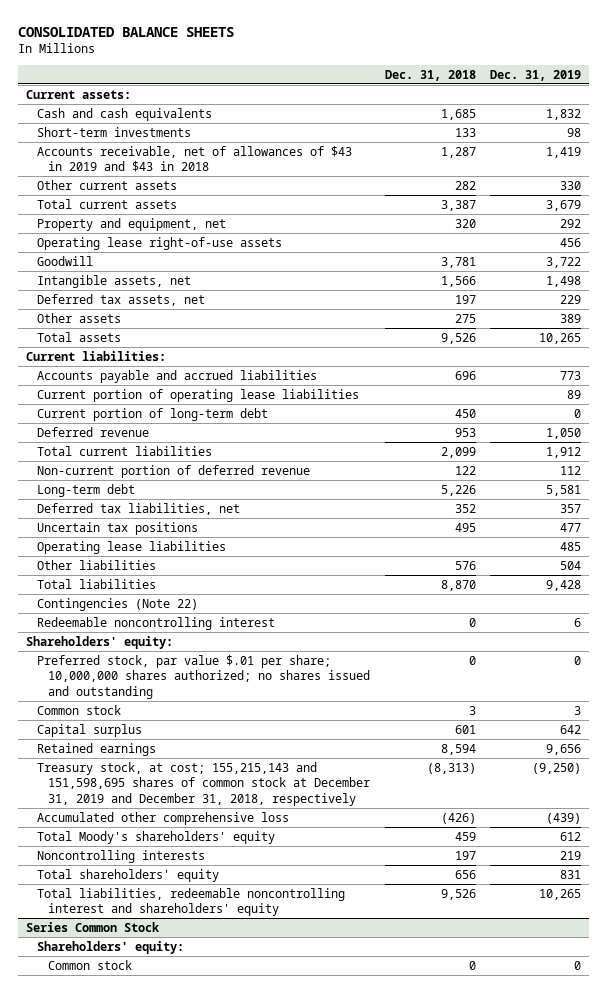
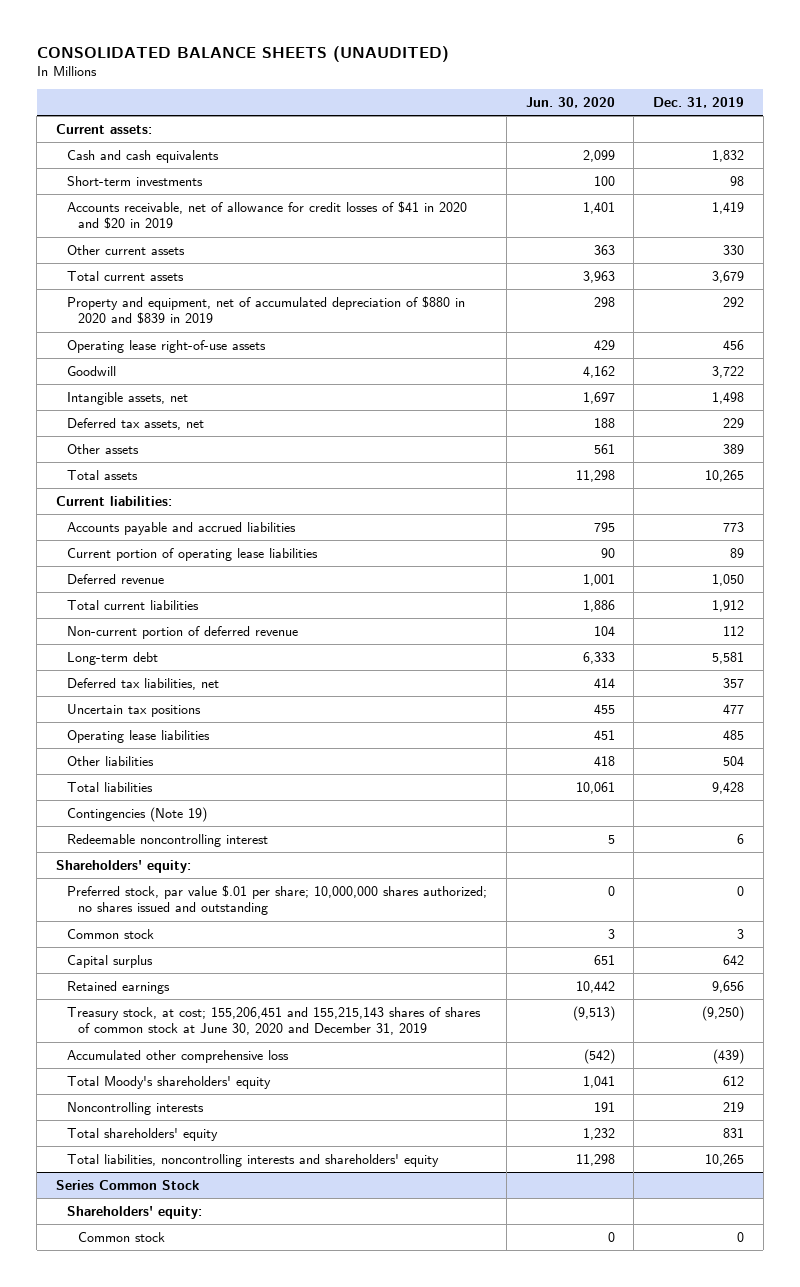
[18,27,235,38] CONSOLIDATED BALANCE SHEETS -> [36,45,449,62] CONSOLIDATED BALANCE SHEETS (UNAUDITED)
[384,70,476,82] Dec. 31, 2018 -> none
none -> [525,97,615,109] Jun. 30, 2020
[36,145,352,173] Accounts receivable, net of allowances of $43 in 2019 and $43 in 2018 -> [67,200,468,230] Accounts receivable, net of allowance for credit losses of $41 in 2020 and $20 in 2019
[36,217,226,231] Property and equipment, net -> [67,295,466,325] Property and equipment, net of accumulated depreciation of $880 in 2020 and $839 in 2019
[36,407,268,421] Current portion of long-term debt -> none
[36,597,198,611] Contingencies (Note 22) -> [67,806,208,822] Contingencies (Note 19)
[36,761,370,806] Treasury stock, at cost; 155,215,143 and 151,598,695 shares of common stock at December 31, 2019 and December 31, 2018, respectively -> [67,1006,482,1036] Treasury stock, at cost; 155,206,451 and 155,215,143 shares of shares of common stock at June 30, 2020 and December 31, 2019
[36,887,345,917] Total liabilities, redeemable noncontrolling interest and shareholders' equity -> [67,1153,440,1167] Total liabilities, noncontrolling interests and shareholders' equity

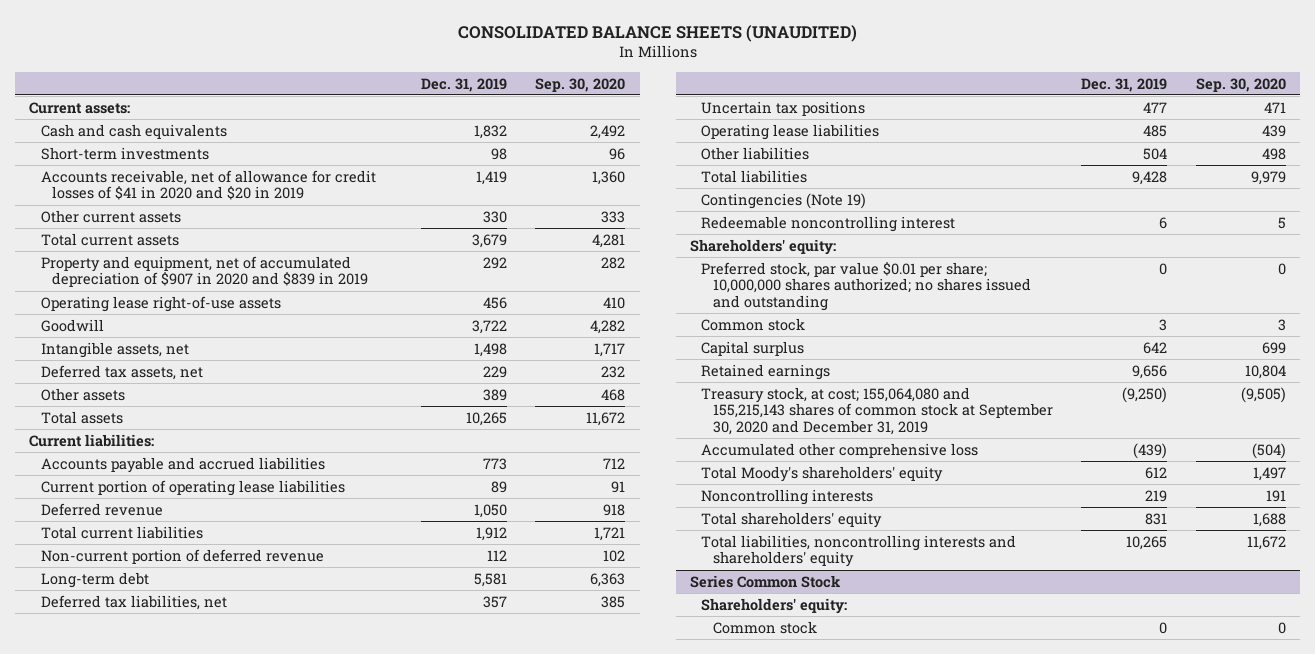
[525,97,615,109] Jun. 30, 2020 -> none
none -> [535,77,626,92] Sep. 30, 2020
[67,295,466,325] Property and equipment, net of accumulated depreciation of $880 in 2020 and $839 in 2019 -> [40,255,369,288] Property and equipment, net of accumulated depreciation of $907 in 2020 and $839 in 2019
[67,884,488,916] Preferred stock, par value $.01 per share; 10,000,000 shares authorized; no shares issued and outstanding -> [701,261,1031,312] Preferred stock, par value $0.01 per share; 10,000,000 shares authorized; no shares issued and outstanding
[67,1006,482,1036] Treasury stock, at cost; 155,206,451 and 155,215,143 shares of shares of common stock at June 30, 2020 and December 31, 2019 -> [701,386,1053,436] Treasury stock, at cost; 155,064,080 and 155,215,143 shares of common stock at September 30, 2020 and December 31, 2019

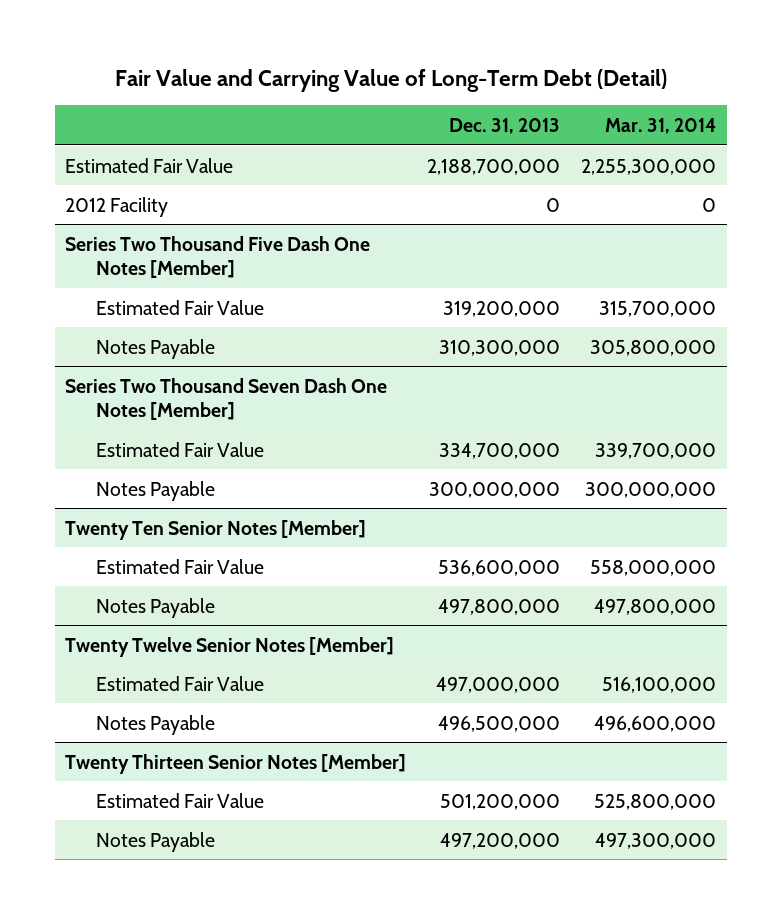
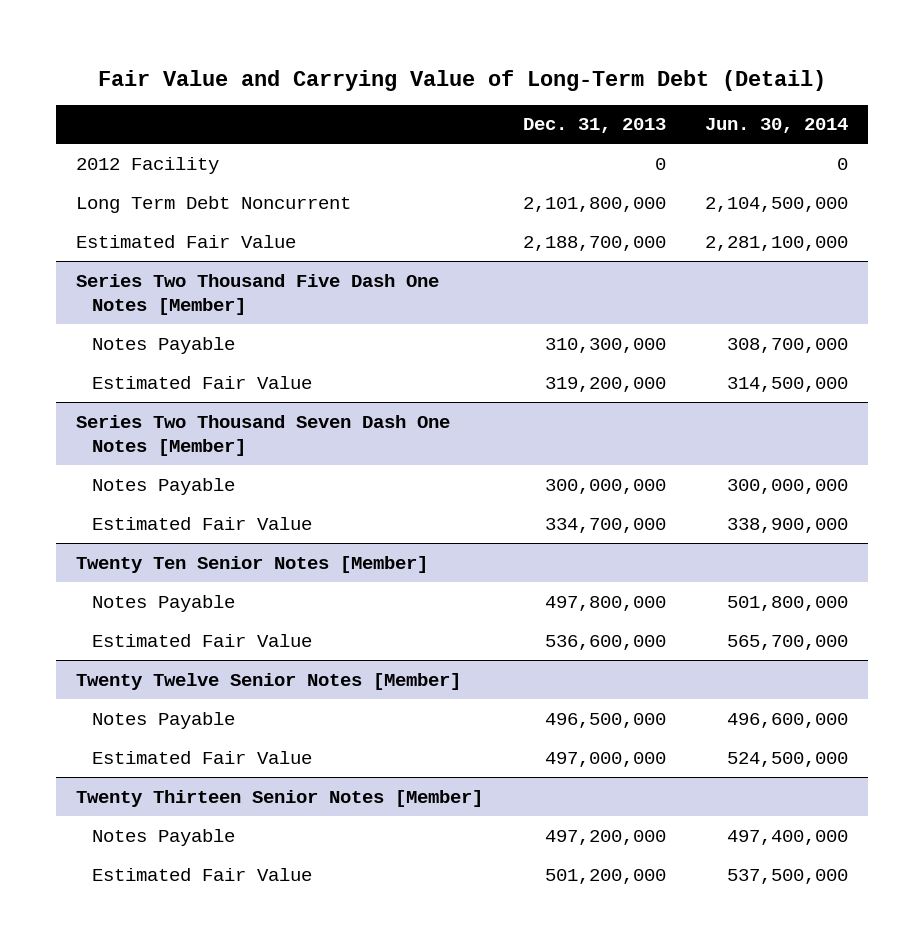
[605,117,717,134] Mar. 31, 2014 -> none
none -> [705,118,849,134] Jun. 30, 2014
none -> [76,195,352,213] Long Term Debt Noncurrent
[65,157,234,173] Estimated Fair Value -> [76,234,297,248] Estimated Fair Value
[96,299,265,315] Estimated Fair Value -> [92,375,313,389] Estimated Fair Value
[96,441,265,457] Estimated Fair Value -> [92,516,313,530] Estimated Fair Value
[96,558,265,574] Estimated Fair Value -> [92,633,313,647] Estimated Fair Value
[96,675,265,691] Estimated Fair Value -> [92,750,313,764] Estimated Fair Value
[96,792,265,808] Estimated Fair Value -> [92,867,313,881] Estimated Fair Value

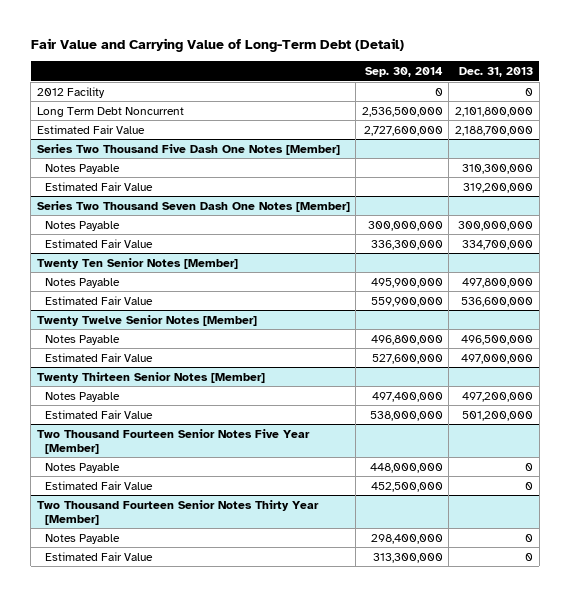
[705,118,849,134] Jun. 30, 2014 -> none
none -> [364,66,443,77] Sep. 30, 2014
none -> [36,428,310,454] Two Thousand Fourteen Senior Notes Five Year [Member]
none -> [45,462,121,473] Notes Payable
none -> [45,480,154,490] Estimated Fair Value
none -> [36,499,319,525] Two Thousand Fourteen Senior Notes Thirty Year [Member]
none -> [45,533,121,544] Notes Payable
none -> [45,551,154,561] Estimated Fair Value

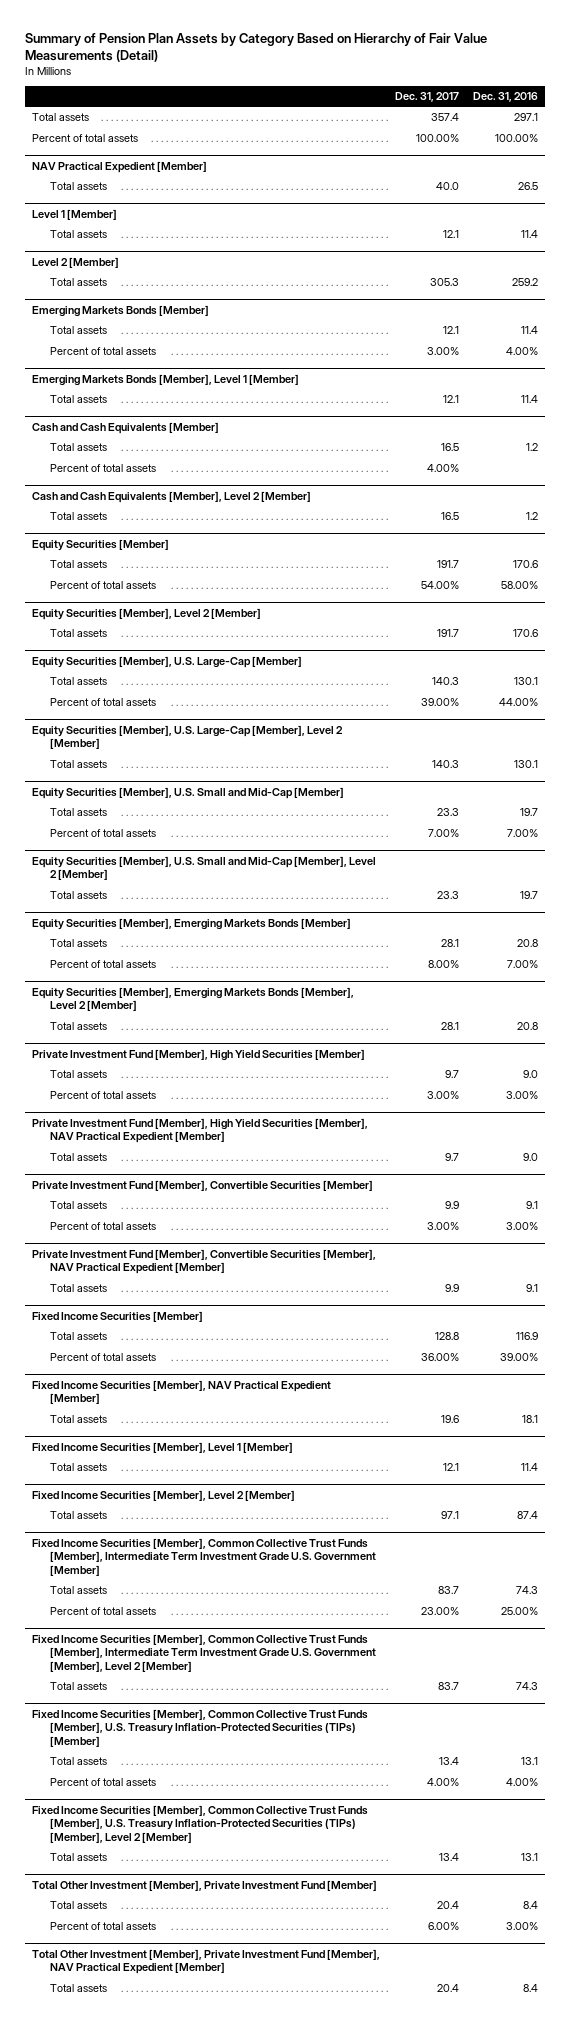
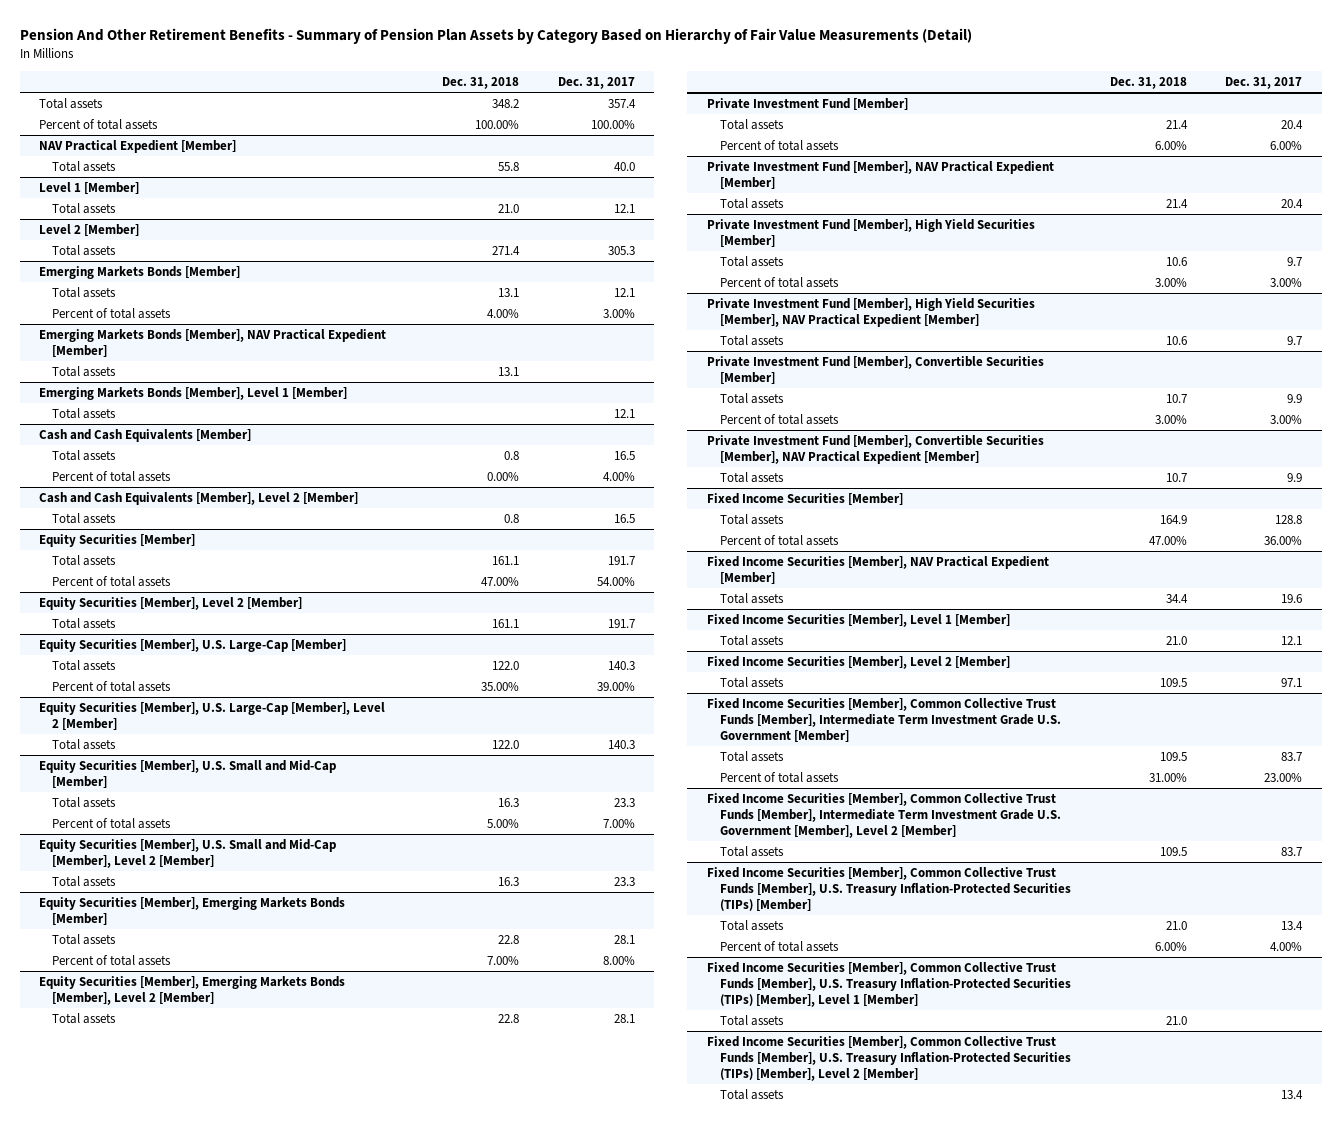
[25,32,488,62] Summary of Pension Plan Assets by Category Based on Hierarchy of Fair Value Measurements (Detail) -> [19,28,972,45] Pension And Other Retirement Benefits - Summary of Pension Plan Assets by Category Based on Hierarchy of Fair Value Measurements (Detail)
[473,92,539,103] Dec. 31, 2016 -> none
none -> [441,77,519,90] Dec. 31, 2018
none -> [39,328,387,358] Emerging Markets Bonds [Member], NAV Practical Expedient [Member]
none -> [52,365,117,377] Total assets
none -> [706,97,908,110] Private Investment Fund [Member]
none -> [719,118,784,130] Total assets
none -> [719,139,839,151] Percent of total assets
none -> [706,160,1054,190] Private Investment Fund [Member], NAV Practical Expedient [Member]
none -> [719,197,784,209] Total assets
none -> [706,961,1071,1008] Fixed Income Securities [Member], Common Collective Trust Funds [Member], U.S. Treasury Inflation-Protected Securities (TIPs) [Member], Level 1 [Member]
none -> [719,1014,784,1026] Total assets
[32,1879,378,1891] Total Other Investment [Member], Private Investment Fund [Member] -> none
[49,1901,107,1910] Total assets -> none
[49,1922,156,1931] Percent of total assets -> none
[32,1948,381,1975] Total Other Investment [Member], Private Investment Fund [Member], NAV Practical Expedient [Member] -> none
[49,1984,107,1993] Total assets -> none

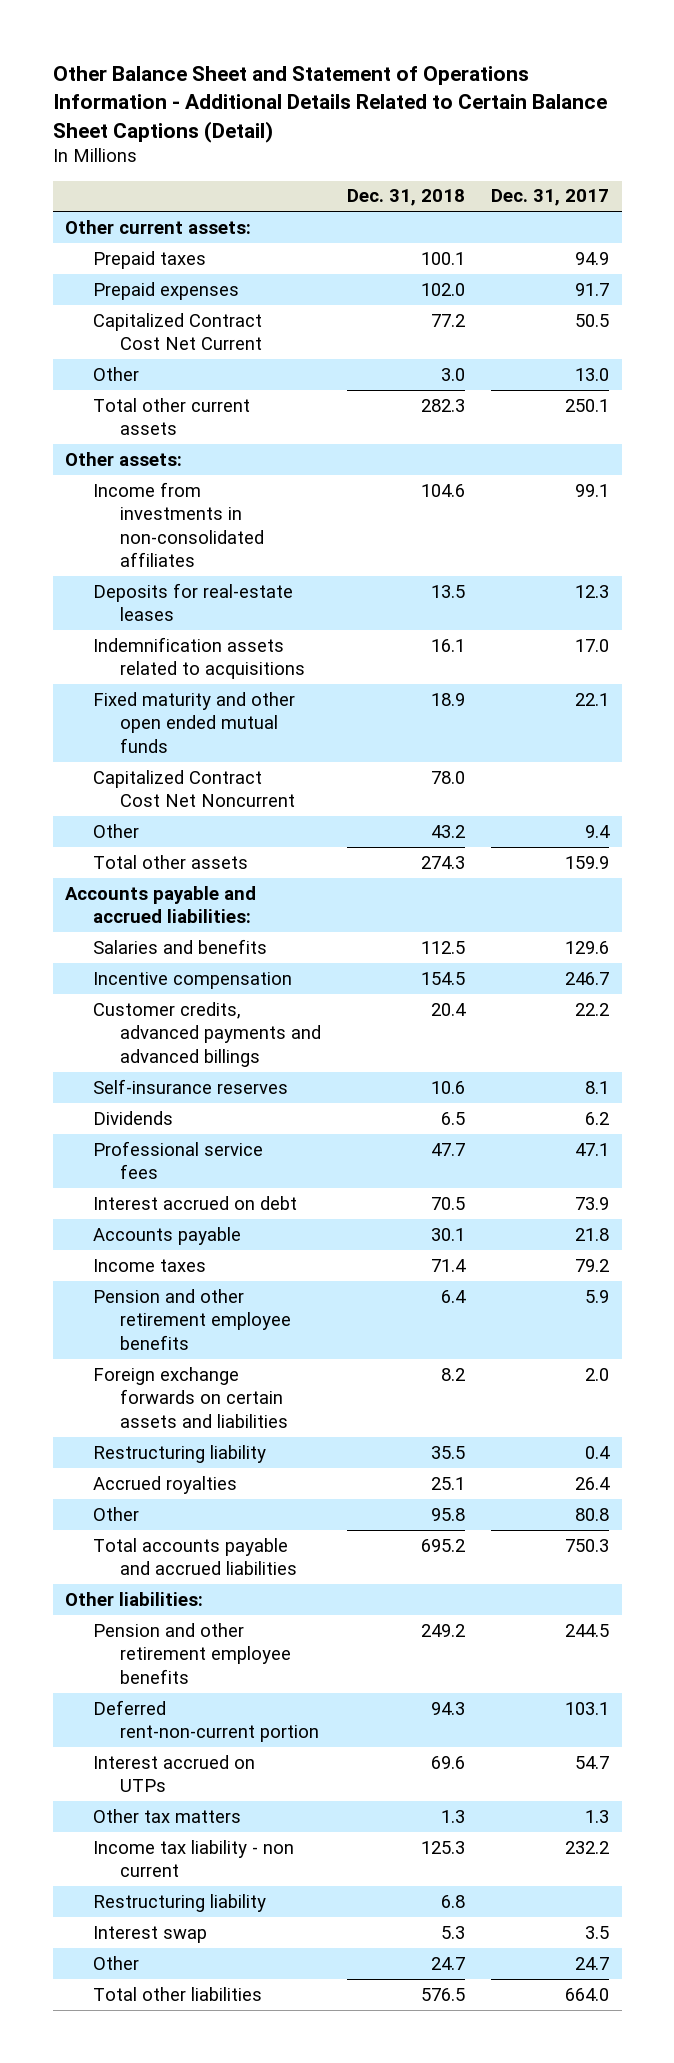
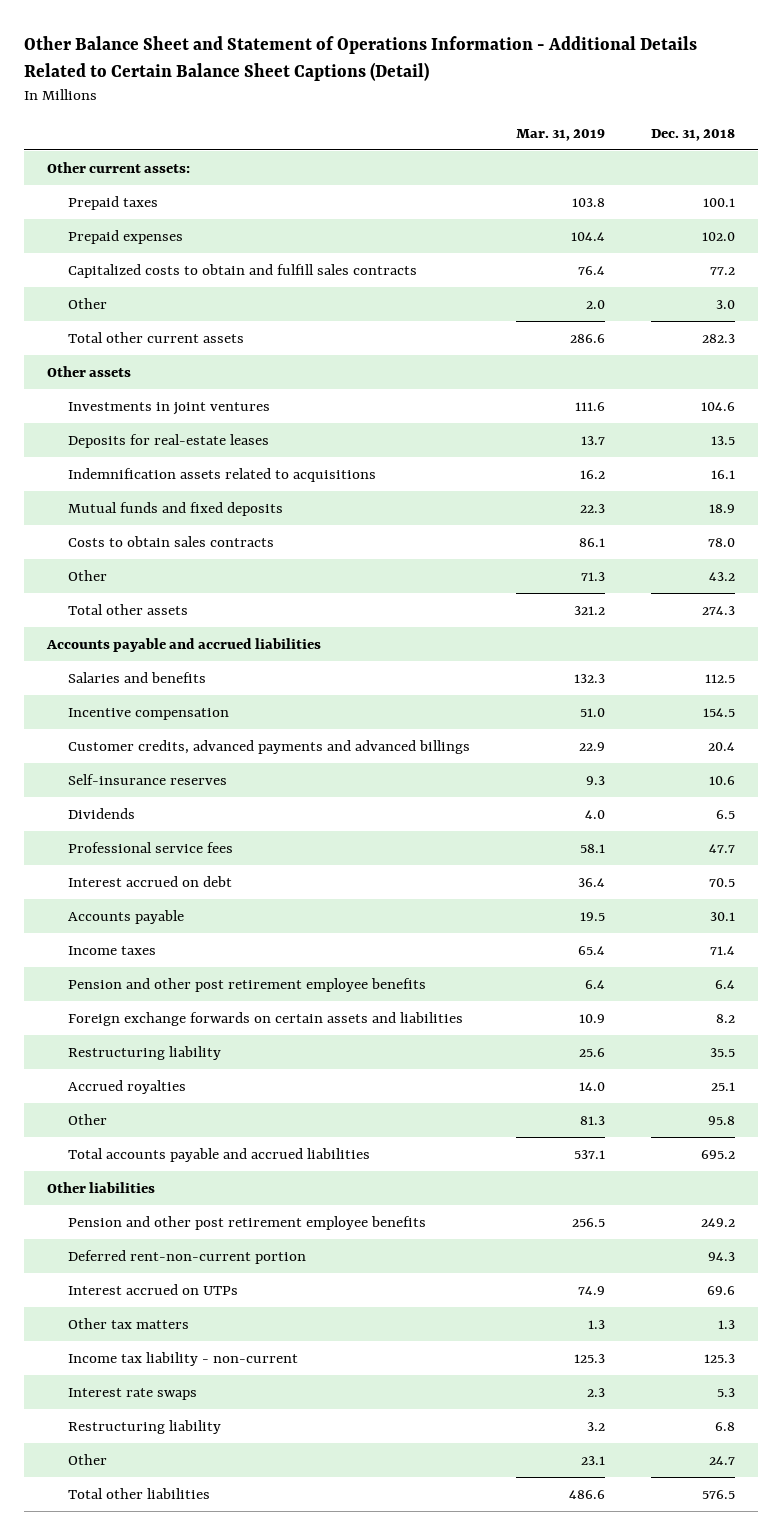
[490,189,609,207] Dec. 31, 2017 -> none
none -> [515,129,605,142] Mar. 31, 2019
[92,312,263,351] Capitalized Contract Cost Net Current -> [67,263,417,278] Capitalized costs to obtain and fulfill sales contracts
[65,451,183,466] Other assets: -> [47,365,132,377] Other assets
[92,481,265,568] Income from investments in non-consolidated affiliates -> [67,401,270,415] Investments in joint ventures
[92,691,295,753] Fixed maturity and other open ended mutual funds -> [67,501,283,516] Mutual funds and fixed deposits
[92,769,296,808] Capitalized Contract Cost Net Noncurrent -> [67,535,274,547] Costs to obtain sales contracts
[65,885,257,924] Accounts payable and accrued liabilities: -> [46,637,322,652] Accounts payable and accrued liabilities
[92,1288,292,1350] Pension and other retirement employee benefits -> [67,977,426,992] Pension and other post retirement employee benefits
[65,1591,204,1606] Other liabilities: -> [47,1181,156,1193] Other liabilities
[92,1622,292,1684] Pension and other retirement employee benefits -> [67,1215,426,1230] Pension and other post retirement employee benefits
[92,1839,294,1878] Income tax liability - non current -> [67,1351,298,1366] Income tax liability - non-current
none -> [67,1387,197,1400] Interest rate swaps
[92,1925,207,1943] Interest swap -> none

